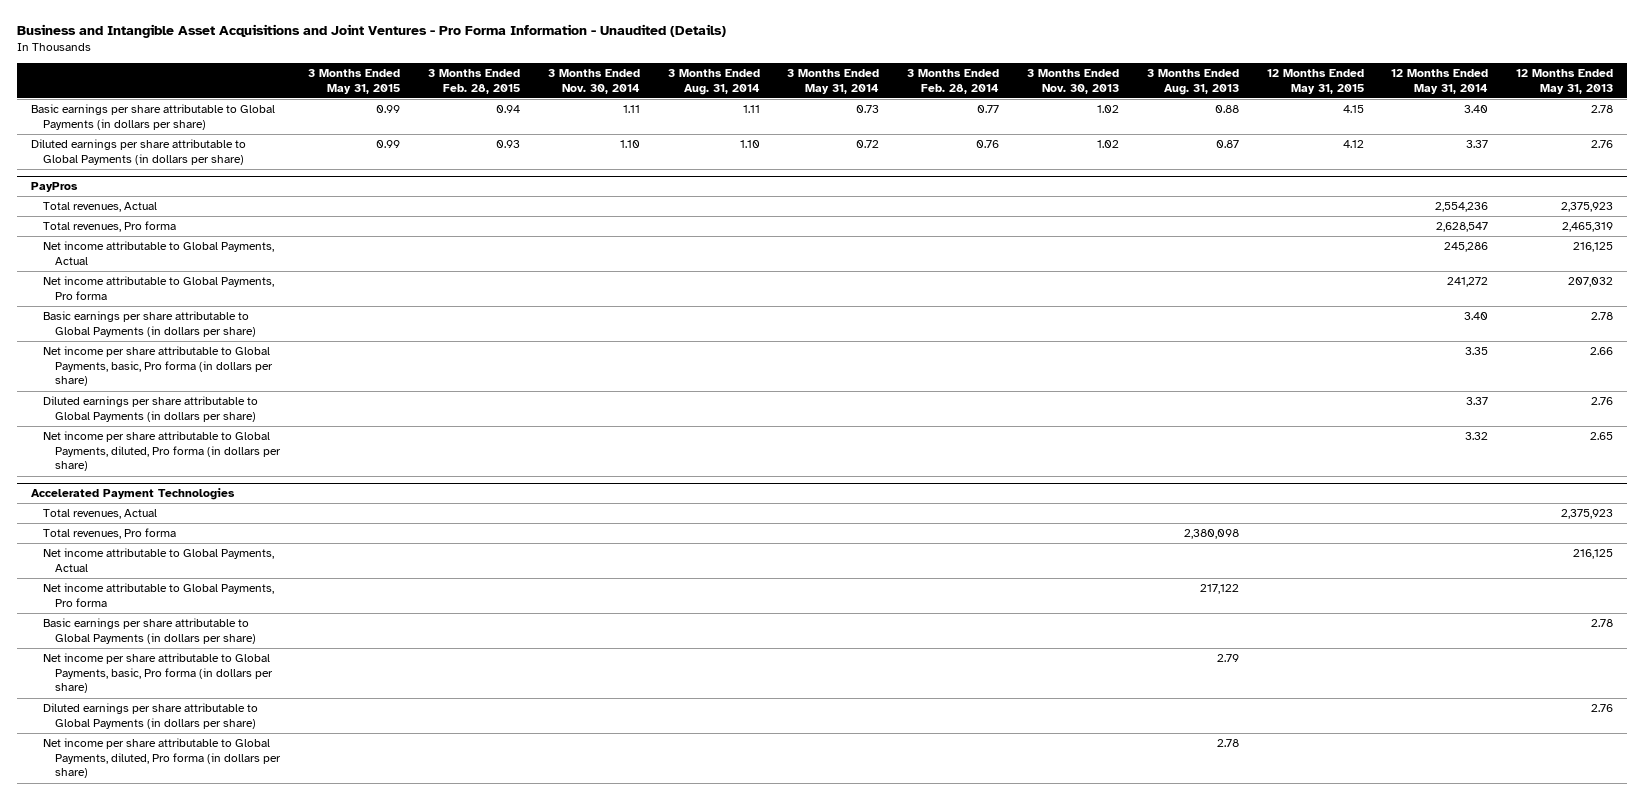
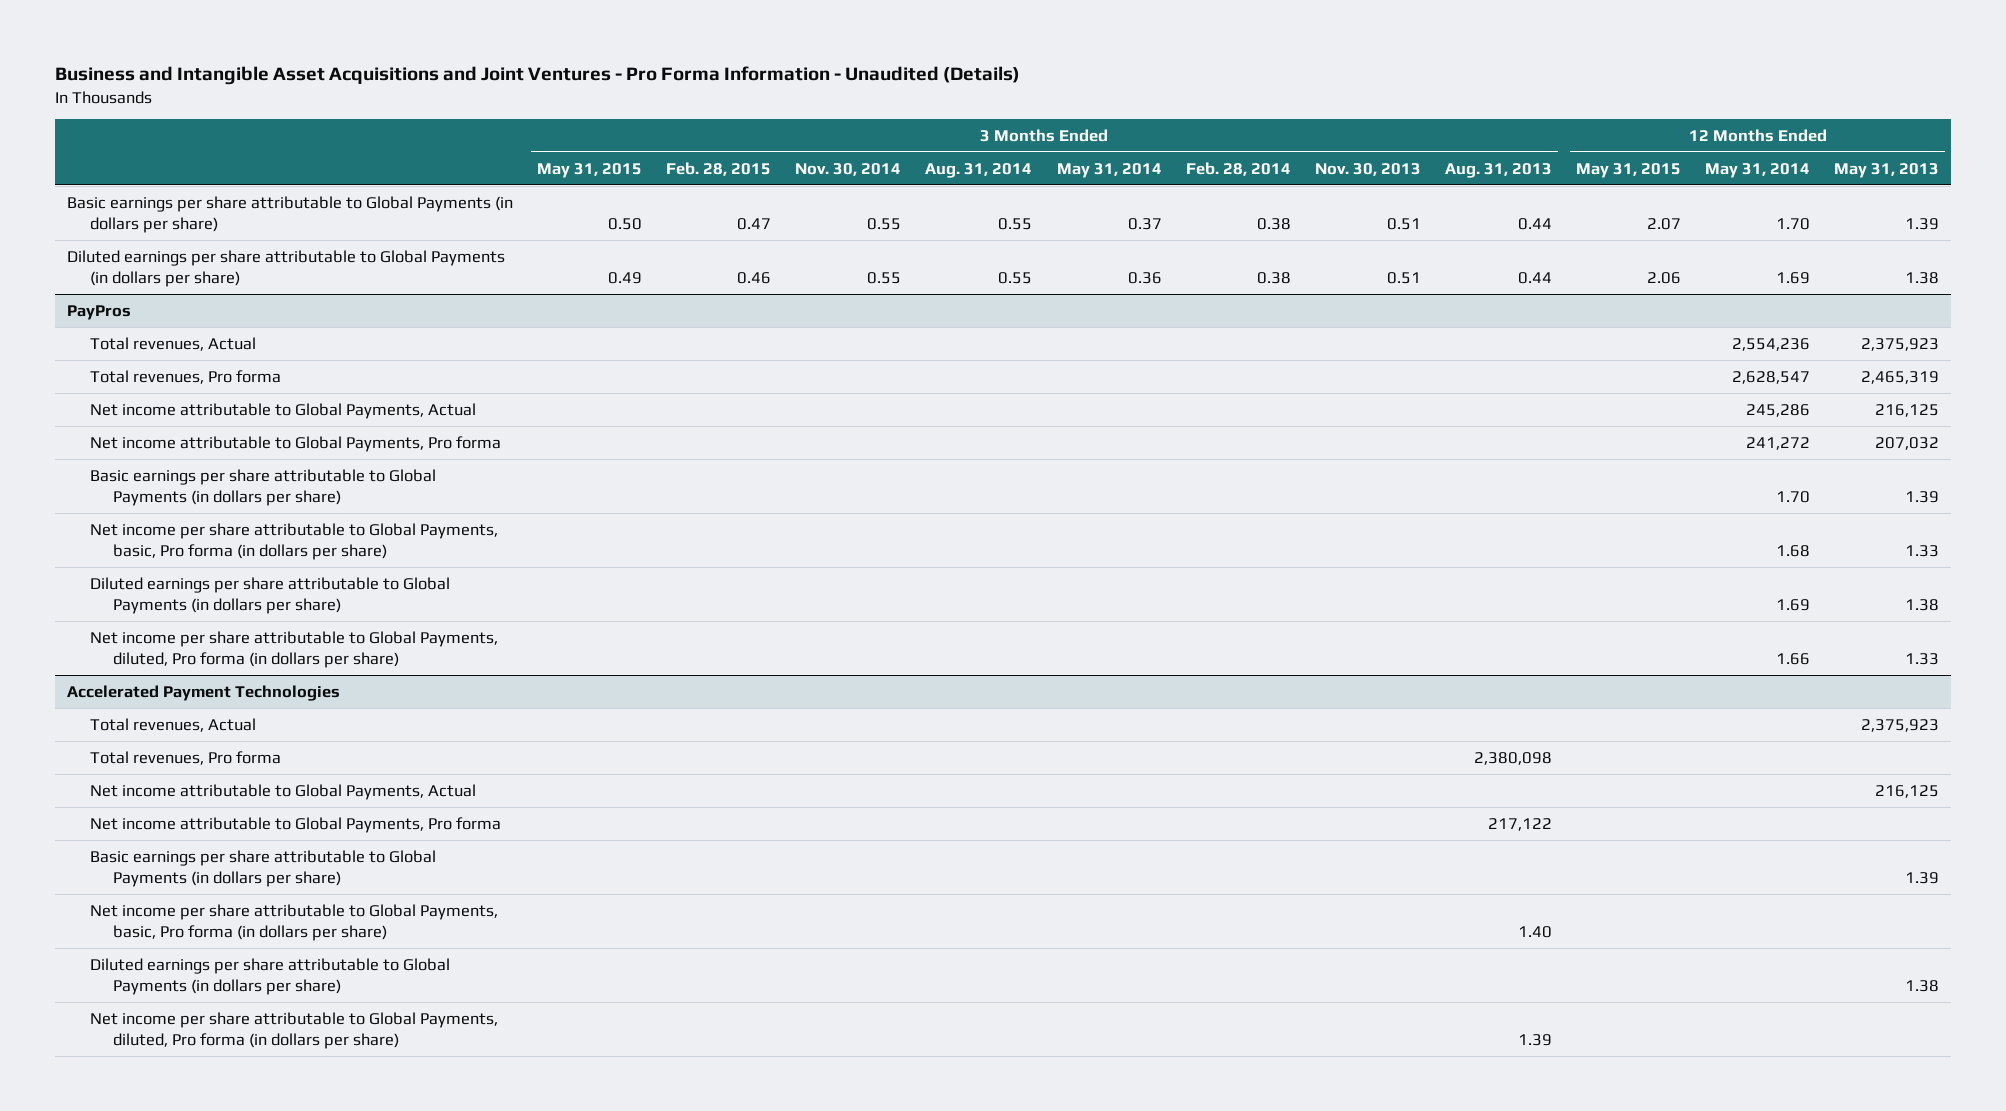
[376,105,401,114] 0.99 -> [608,217,643,230] 0.50
[496,105,521,114] 0.94 -> [737,217,772,230] 0.47
[622,105,640,114] 1.11 -> [867,217,902,230] 0.55
[742,105,760,114] 1.11 -> [998,217,1033,230] 0.55
[856,105,880,114] 0.73 -> [1127,217,1162,230] 0.37
[977,105,1000,114] 0.77 -> [1256,217,1291,230] 0.38
[1097,105,1120,114] 1.02 -> [1386,217,1421,230] 0.51
[1214,105,1239,114] 0.88 -> [1517,217,1552,230] 0.44
[1342,105,1364,114] 4.15 -> [1647,217,1682,230] 2.07
[1464,105,1489,114] 3.40 -> [1776,217,1811,230] 1.70
[1591,105,1614,114] 2.78 -> [1905,217,1940,230] 1.39
[376,140,401,149] 0.99 -> [608,271,643,284] 0.49
[496,140,521,149] 0.93 -> [737,271,772,284] 0.46
[619,140,640,149] 1.10 -> [867,271,902,284] 0.55
[739,140,760,149] 1.10 -> [998,271,1033,284] 0.55
[856,140,880,149] 0.72 -> [1127,271,1162,284] 0.36
[976,140,1000,149] 0.76 -> [1256,271,1291,284] 0.38
[1097,140,1120,149] 1.02 -> [1386,271,1421,284] 0.51
[1215,140,1239,149] 0.87 -> [1517,271,1552,284] 0.44
[1342,140,1364,149] 4.12 -> [1647,271,1682,284] 2.06
[1466,140,1489,149] 3.37 -> [1776,271,1811,284] 1.69
[1591,140,1614,149] 2.76 -> [1905,271,1940,284] 1.38
[1464,312,1489,321] 3.40 -> [1776,490,1811,503] 1.70
[1591,312,1614,321] 2.78 -> [1905,490,1940,503] 1.39
[1465,347,1489,356] 3.35 -> [1776,544,1811,557] 1.68
[1590,347,1614,356] 2.66 -> [1905,544,1940,557] 1.33
[1466,397,1489,406] 3.37 -> [1776,598,1811,611] 1.69
[1591,397,1614,406] 2.76 -> [1905,598,1940,611] 1.38
[1465,432,1489,441] 3.32 -> [1776,652,1811,665] 1.66
[1590,432,1614,441] 2.65 -> [1905,652,1940,665] 1.33
[1591,619,1614,628] 2.78 -> [1905,871,1940,884] 1.39
[1216,654,1239,663] 2.79 -> [1517,925,1552,938] 1.40
[1591,704,1614,713] 2.76 -> [1905,979,1940,992] 1.38
[1216,739,1239,748] 2.78 -> [1517,1033,1552,1046] 1.39

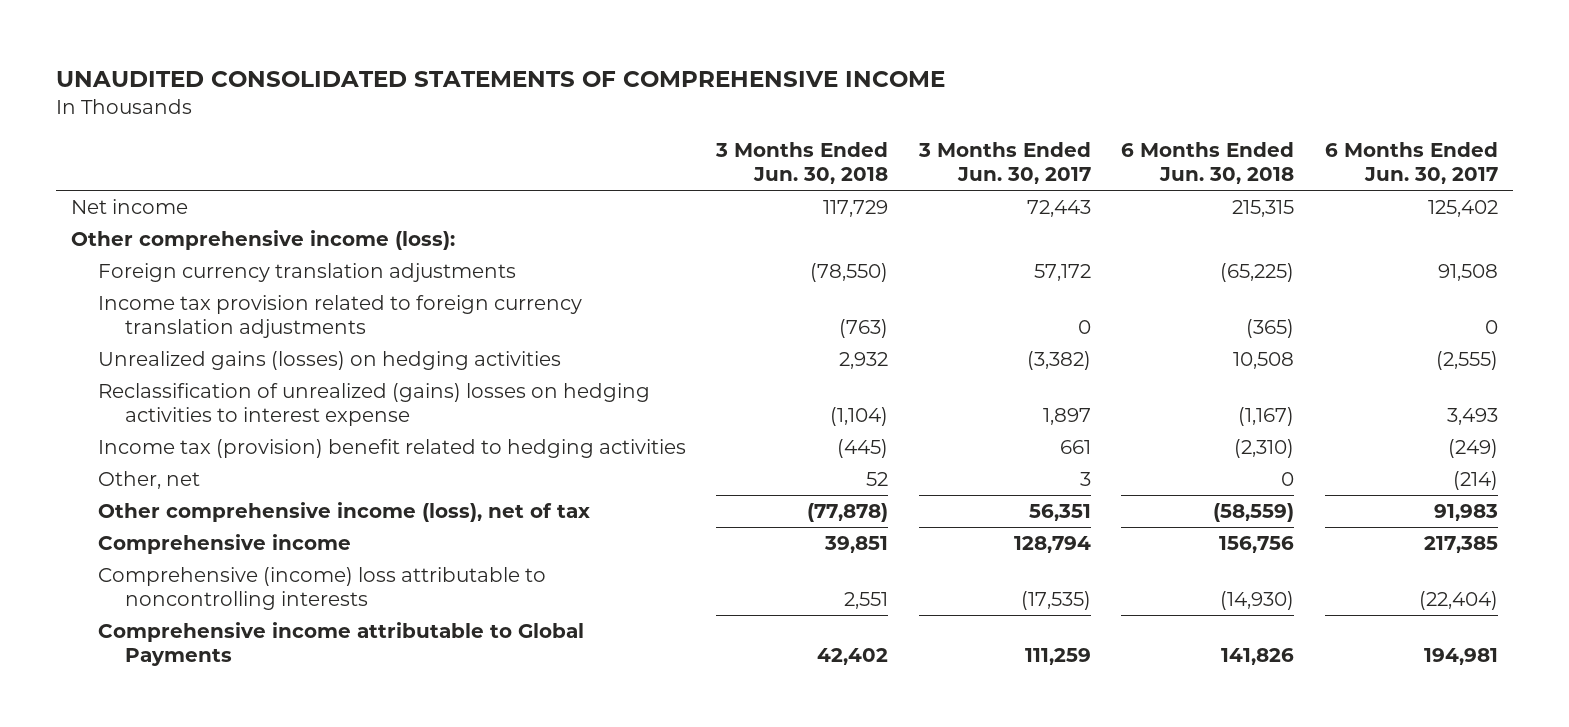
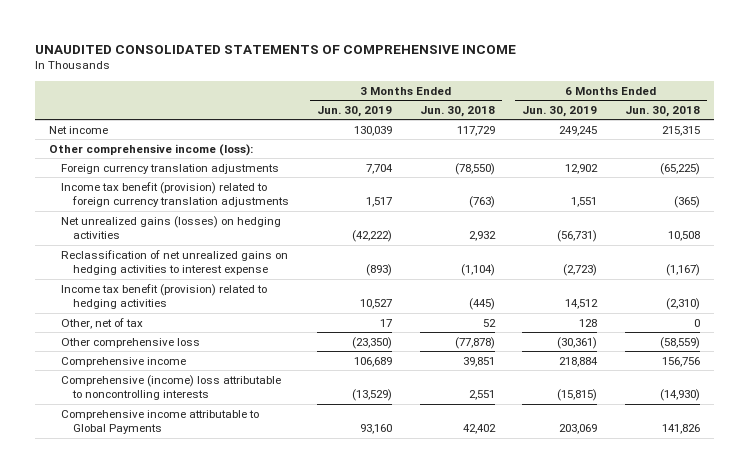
[917,141,1091,185] 3 Months Ended Jun. 30, 2017 -> none
[1324,141,1498,185] 6 Months Ended Jun. 30, 2017 -> none
none -> [316,105,392,117] Jun. 30, 2019
none -> [522,105,598,117] Jun. 30, 2019
[98,294,583,339] Income tax provision related to foreign currency translation adjustments -> [61,181,290,208] Income tax benefit (provision) related to foreign currency translation adjustments
[98,350,562,370] Unrealized gains (losses) on hedging activities -> [61,215,282,240] Net unrealized gains (losses) on hedging activities
[98,382,651,427] Reclassification of unrealized (gains) losses on hedging activities to interest expense -> [61,249,289,276] Reclassification of net unrealized gains on hedging activities to interest expense
[98,438,687,458] Income tax (provision) benefit related to hedging activities -> [61,283,268,310] Income tax benefit (provision) related to hedging activities
[98,470,201,489] Other, net -> [61,317,144,329] Other, net of tax
[98,501,591,522] Other comprehensive income (loss), net of tax -> [61,337,201,348] Other comprehensive loss

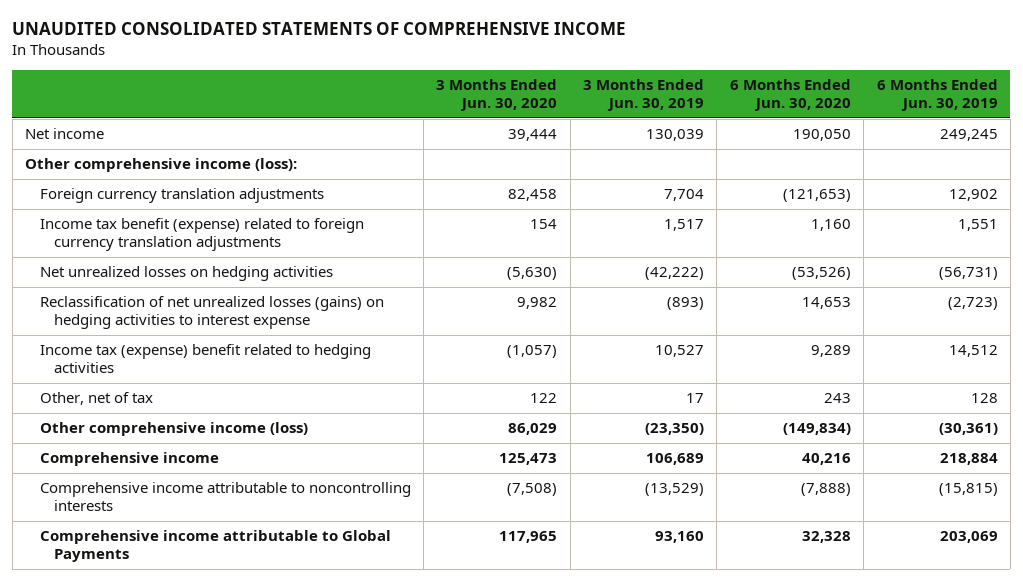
[419,105,495,117] Jun. 30, 2018 -> none
[624,105,700,117] Jun. 30, 2018 -> none
none -> [436,79,558,112] 3 Months Ended Jun. 30, 2020
none -> [729,79,851,112] 6 Months Ended Jun. 30, 2020
[61,181,290,208] Income tax benefit (provision) related to foreign currency translation adjustments -> [39,218,364,252] Income tax benefit (expense) related to foreign currency translation adjustments
[61,215,282,240] Net unrealized gains (losses) on hedging activities -> [39,266,333,282] Net unrealized losses on hedging activities
[61,249,289,276] Reclassification of net unrealized gains on hedging activities to interest expense -> [39,296,384,330] Reclassification of net unrealized losses (gains) on hedging activities to interest expense
[61,283,268,310] Income tax benefit (provision) related to hedging activities -> [39,344,371,374] Income tax (expense) benefit related to hedging activities
[61,337,201,348] Other comprehensive loss -> [39,422,308,437] Other comprehensive income (loss)
[61,374,282,401] Comprehensive (income) loss attributable to noncontrolling interests -> [39,482,411,512] Comprehensive income attributable to noncontrolling interests

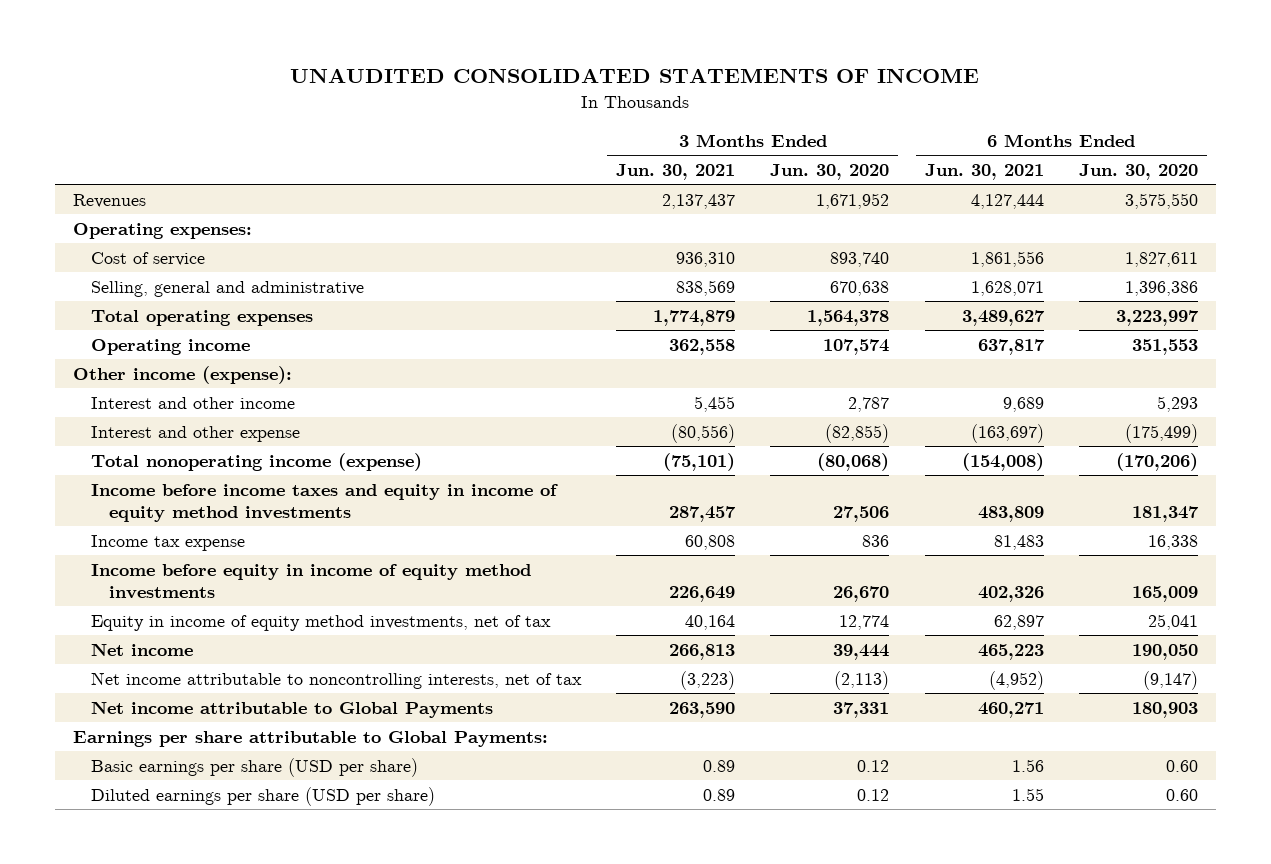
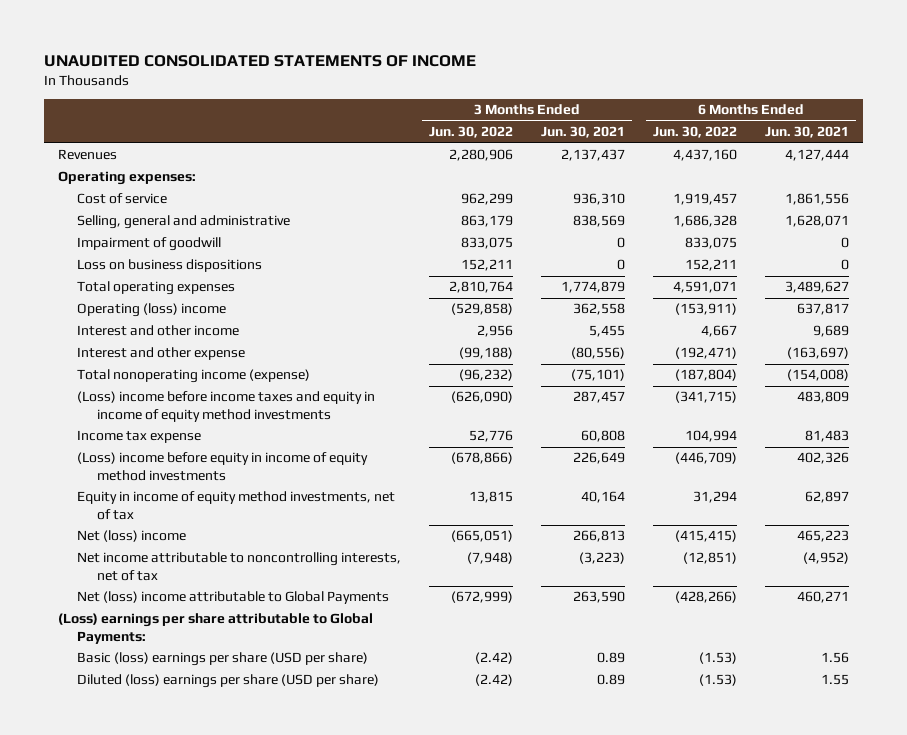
[770,164,890,181] Jun. 30, 2020 -> none
[1078,164,1198,181] Jun. 30, 2020 -> none
none -> [429,126,514,139] Jun. 30, 2022
none -> [653,126,738,139] Jun. 30, 2022
none -> [77,237,222,252] Impairment of goodwill
none -> [77,259,263,273] Loss on business dispositions
[72,365,292,384] Other income (expense): -> none
[90,338,250,355] Operating income -> [77,303,227,318] Operating (loss) income
[90,483,558,522] Income before income taxes and equity in income of equity method investments -> [77,391,376,422] (Loss) income before income taxes and equity in income of equity method investments
[90,563,531,599] Income before equity in income of equity method investments -> [77,452,369,481] (Loss) income before equity in income of equity method investments
[90,642,193,656] Net income -> [77,530,187,543] Net (loss) income
[90,700,493,718] Net income attributable to Global Payments -> [77,591,390,605] Net (loss) income attributable to Global Payments
[72,730,548,747] Earnings per share attributable to Global Payments: -> [57,613,373,644] (Loss) earnings per share attributable to Global Payments:
[90,757,418,777] Basic earnings per share (USD per share) -> [77,652,369,667] Basic (loss) earnings per share (USD per share)
[90,786,435,806] Diluted earnings per share (USD per share) -> [77,674,380,689] Diluted (loss) earnings per share (USD per share)

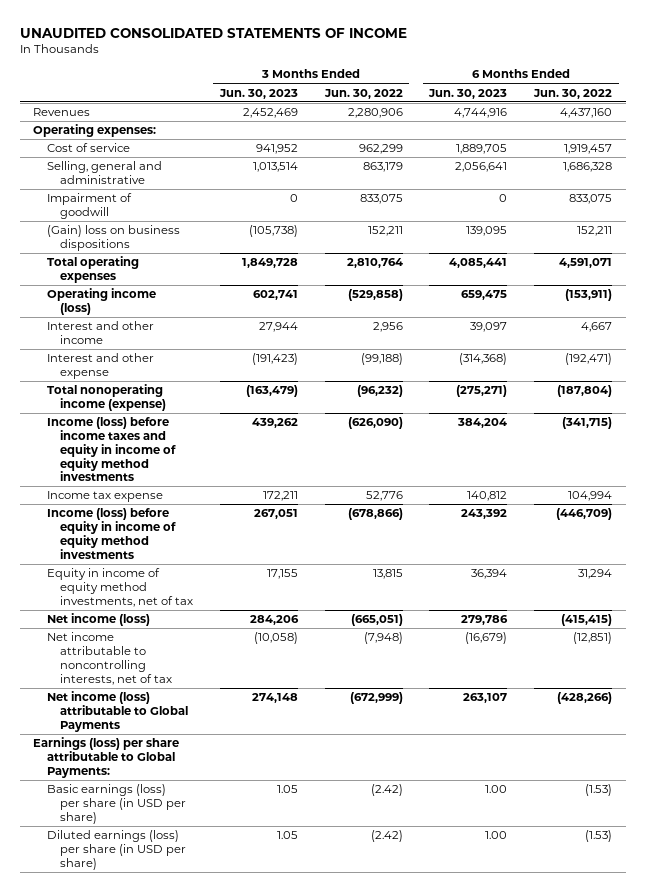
[541,126,626,139] Jun. 30, 2021 -> none
[765,126,850,139] Jun. 30, 2021 -> none
none -> [218,88,298,99] Jun. 30, 2023
none -> [428,88,508,99] Jun. 30, 2023
[77,259,263,273] Loss on business dispositions -> [46,225,180,252] (Gain) loss on business dispositions
[77,303,227,318] Operating (loss) income -> [46,288,156,316] Operating income (loss)
[77,391,376,422] (Loss) income before income taxes and equity in income of equity method investments -> [46,417,177,482] Income (loss) before income taxes and equity in income of equity method investments
[77,452,369,481] (Loss) income before equity in income of equity method investments -> [46,508,177,559] Income (loss) before equity in income of equity method investments
[77,530,187,543] Net (loss) income -> [46,613,150,627] Net income (loss)
[77,591,390,605] Net (loss) income attributable to Global Payments -> [46,691,189,732] Net income (loss) attributable to Global Payments
[57,613,373,644] (Loss) earnings per share attributable to Global Payments: -> [32,737,179,778] Earnings (loss) per share attributable to Global Payments:
[77,652,369,667] Basic (loss) earnings per share (USD per share) -> [46,784,187,824] Basic earnings (loss) per share (in USD per share)
[77,674,380,689] Diluted (loss) earnings per share (USD per share) -> [46,830,187,870] Diluted earnings (loss) per share (in USD per share)

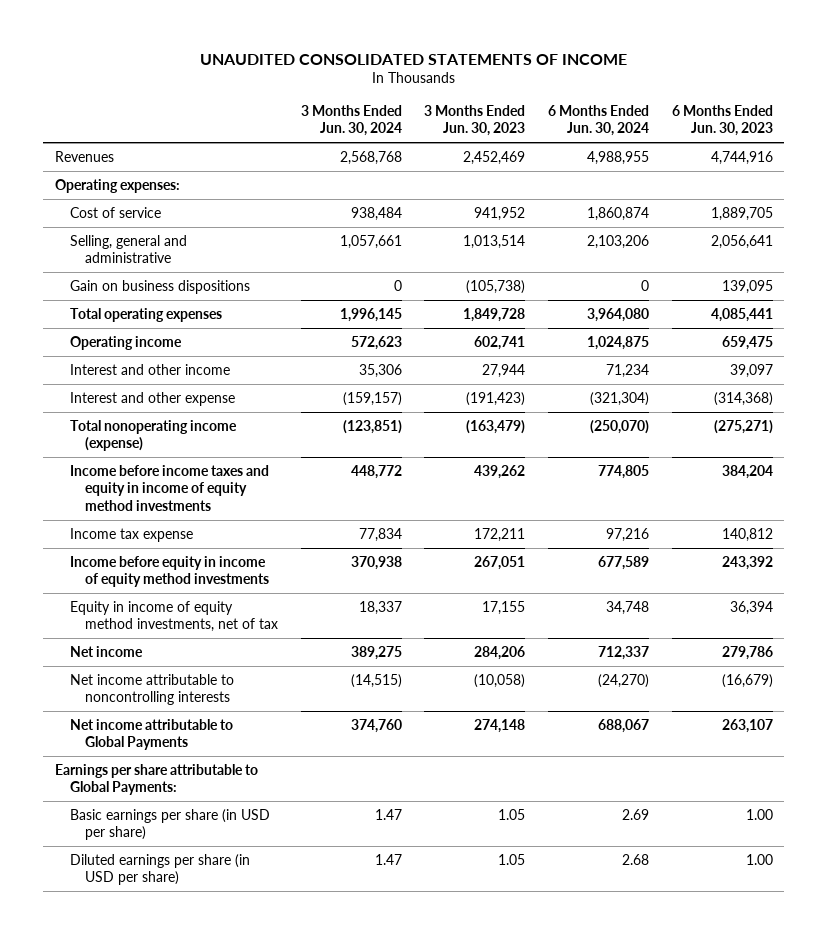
[323,88,403,99] Jun. 30, 2022 -> none
[533,88,613,99] Jun. 30, 2022 -> none
none -> [300,104,402,137] 3 Months Ended Jun. 30, 2024
none -> [548,104,650,137] 6 Months Ended Jun. 30, 2024
[46,193,132,220] Impairment of goodwill -> none
[46,225,180,252] (Gain) loss on business dispositions -> [69,279,250,294] Gain on business dispositions
[46,288,156,316] Operating income (loss) -> [69,335,182,350] Operating income
[46,417,177,482] Income (loss) before income taxes and equity in income of equity method investments -> [69,464,269,511] Income before income taxes and equity in income of equity method investments
[46,508,177,559] Income (loss) before equity in income of equity method investments -> [69,555,270,588] Income before equity in income of equity method investments
[46,613,150,627] Net income (loss) -> [69,645,143,657] Net income
[46,632,173,685] Net income attributable to noncontrolling interests, net of tax -> [69,673,234,706] Net income attributable to noncontrolling interests
[46,691,189,732] Net income (loss) attributable to Global Payments -> [69,718,233,751] Net income attributable to Global Payments
[32,737,179,778] Earnings (loss) per share attributable to Global Payments: -> [54,763,258,796] Earnings per share attributable to Global Payments:
[46,784,187,824] Basic earnings (loss) per share (in USD per share) -> [69,808,270,841] Basic earnings per share (in USD per share)
[46,830,187,870] Diluted earnings (loss) per share (in USD per share) -> [69,853,250,886] Diluted earnings per share (in USD per share)

